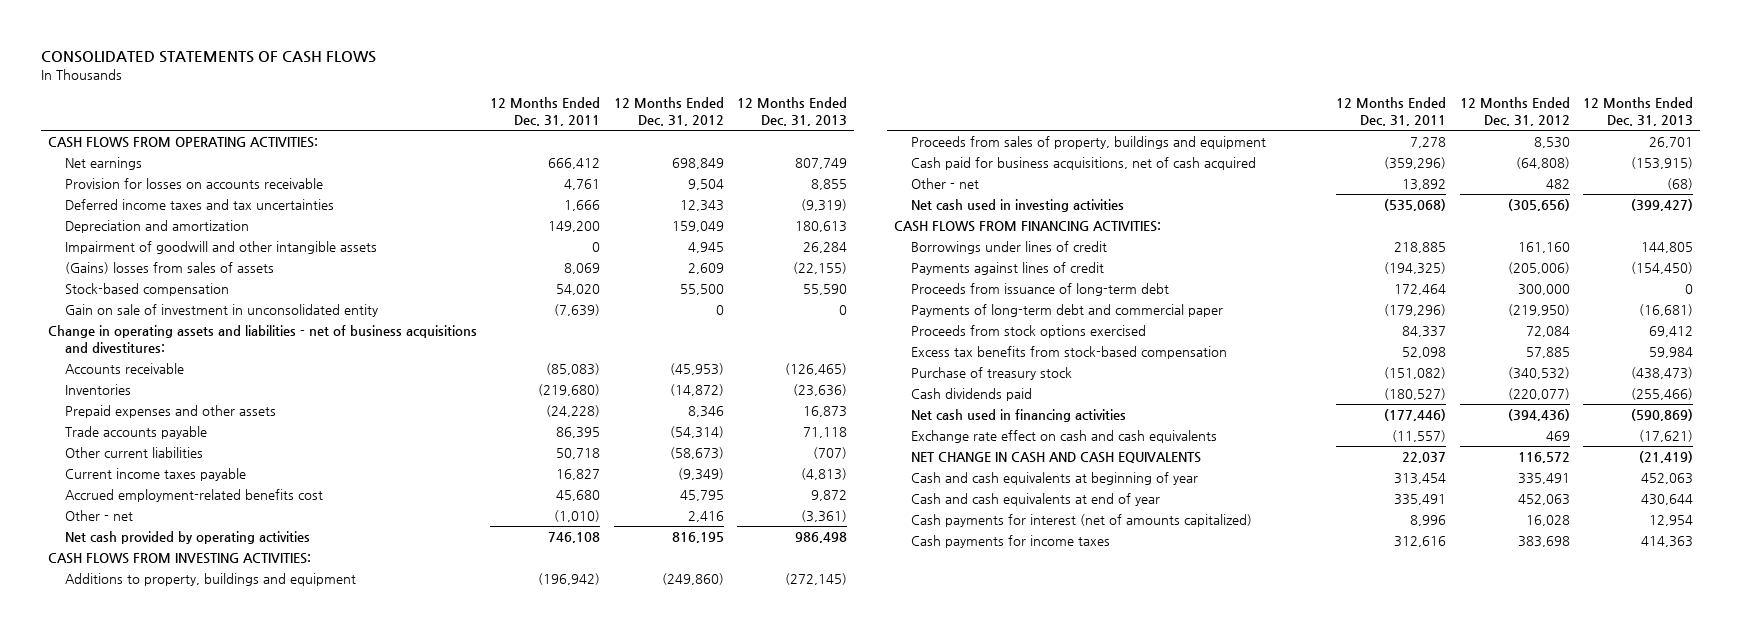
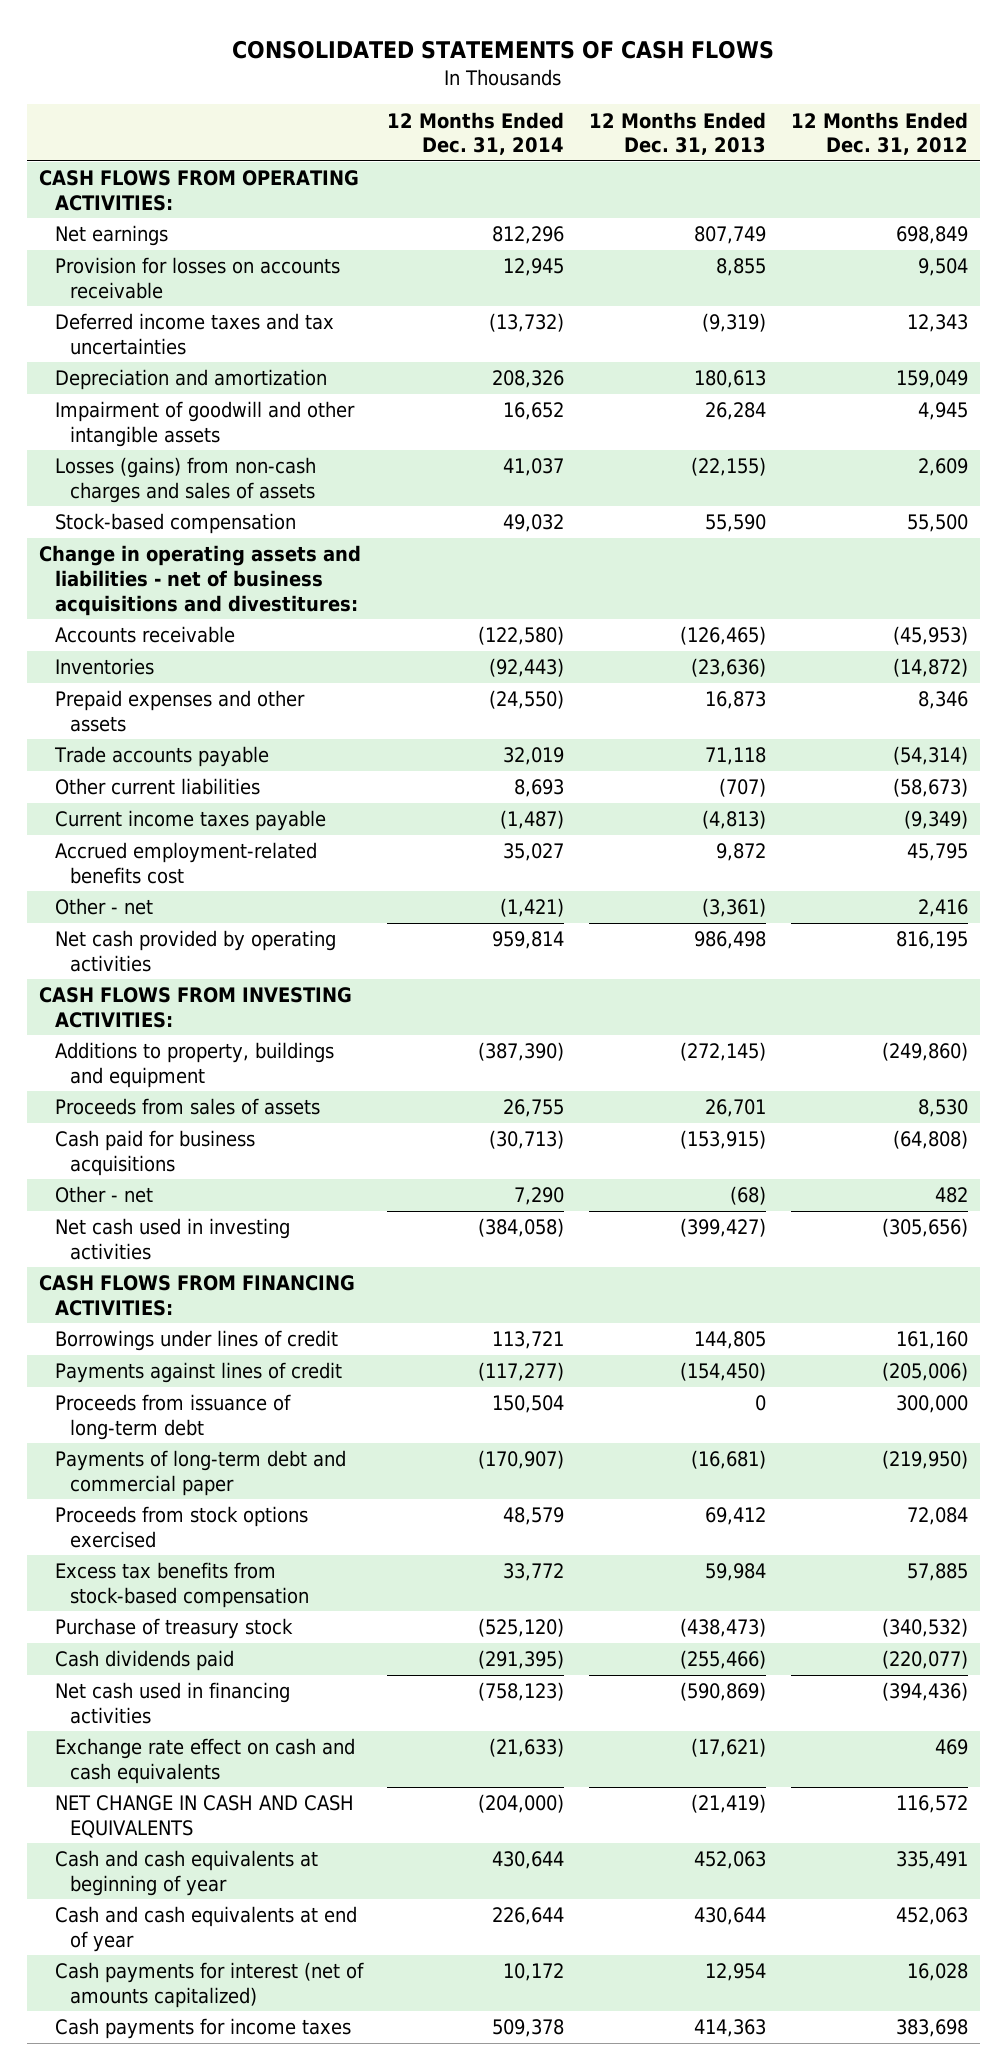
[490,97,601,127] 12 Months Ended Dec. 31, 2011 -> none
none -> [387,111,565,156] 12 Months Ended Dec. 31, 2014
[64,262,274,275] (Gains) losses from sales of assets -> [54,457,316,503] Losses (gains) from non-cash charges and sales of assets
[64,304,378,318] Gain on sale of investment in unconsolidated entity -> none
[910,136,1266,150] Proceeds from sales of property, buildings and equipment -> [54,1098,320,1116] Proceeds from sales of assets
[910,157,1256,171] Cash paid for business acquisitions, net of cash acquired -> [54,1130,255,1176] Cash paid for business acquisitions

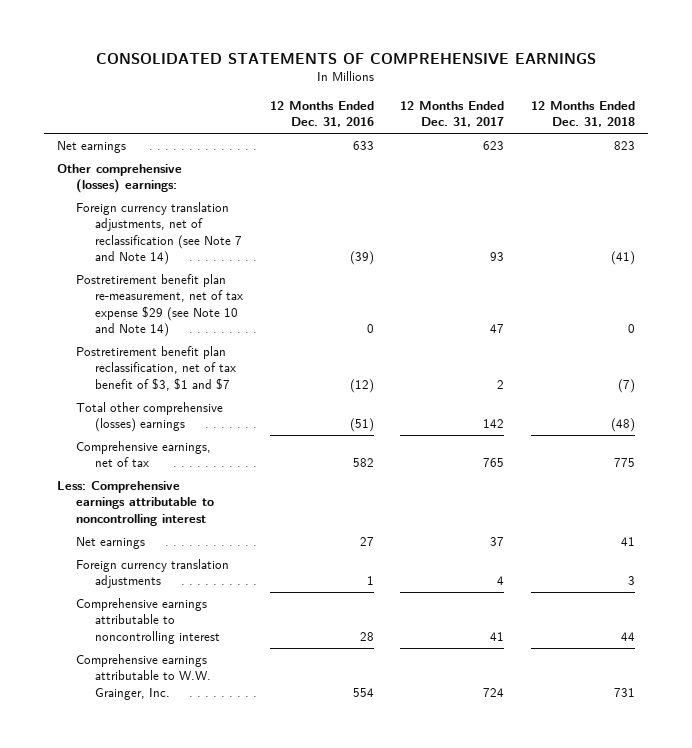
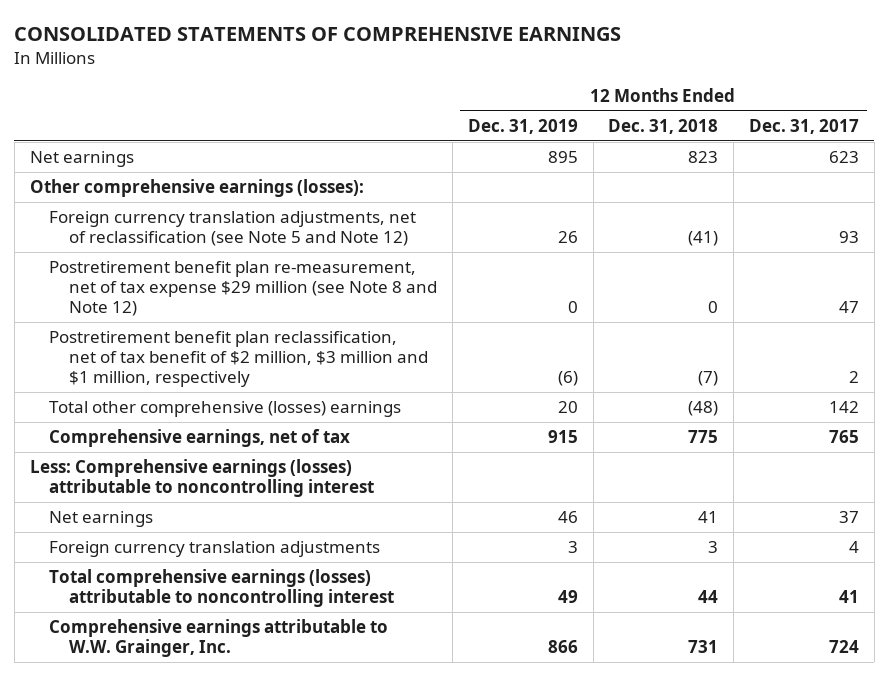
[269,100,374,128] 12 Months Ended Dec. 31, 2016 -> none
none -> [467,118,578,134] Dec. 31, 2019
[57,163,183,194] Other comprehensive (losses) earnings: -> [29,178,364,197] Other comprehensive earnings (losses):
[76,201,243,266] Foreign currency translation adjustments, net of reclassification (see Note 7 and Note 14) -> [49,210,417,246] Foreign currency translation adjustments, net of reclassification (see Note 5 and Note 12)
[76,273,244,338] Postretirement benefit plan re-measurement, net of tax expense $29 (see Note 10 and Note 14) -> [49,260,438,316] Postretirement benefit plan re-measurement, net of tax expense $29 million (see Note 8 and Note 12)
[76,345,237,391] Postretirement benefit plan reclassification, net of tax benefit of $3, $1 and $7 -> [49,330,429,387] Postretirement benefit plan reclassification, net of tax benefit of $2 million, $3 million and $1 million, respectively
[57,480,215,526] Less: Comprehensive earnings attributable to noncontrolling interest -> [29,458,375,497] Less: Comprehensive earnings (losses) attributable to noncontrolling interest
[76,597,221,644] Comprehensive earnings attributable to noncontrolling interest -> [49,568,395,607] Total comprehensive earnings (losses) attributable to noncontrolling interest

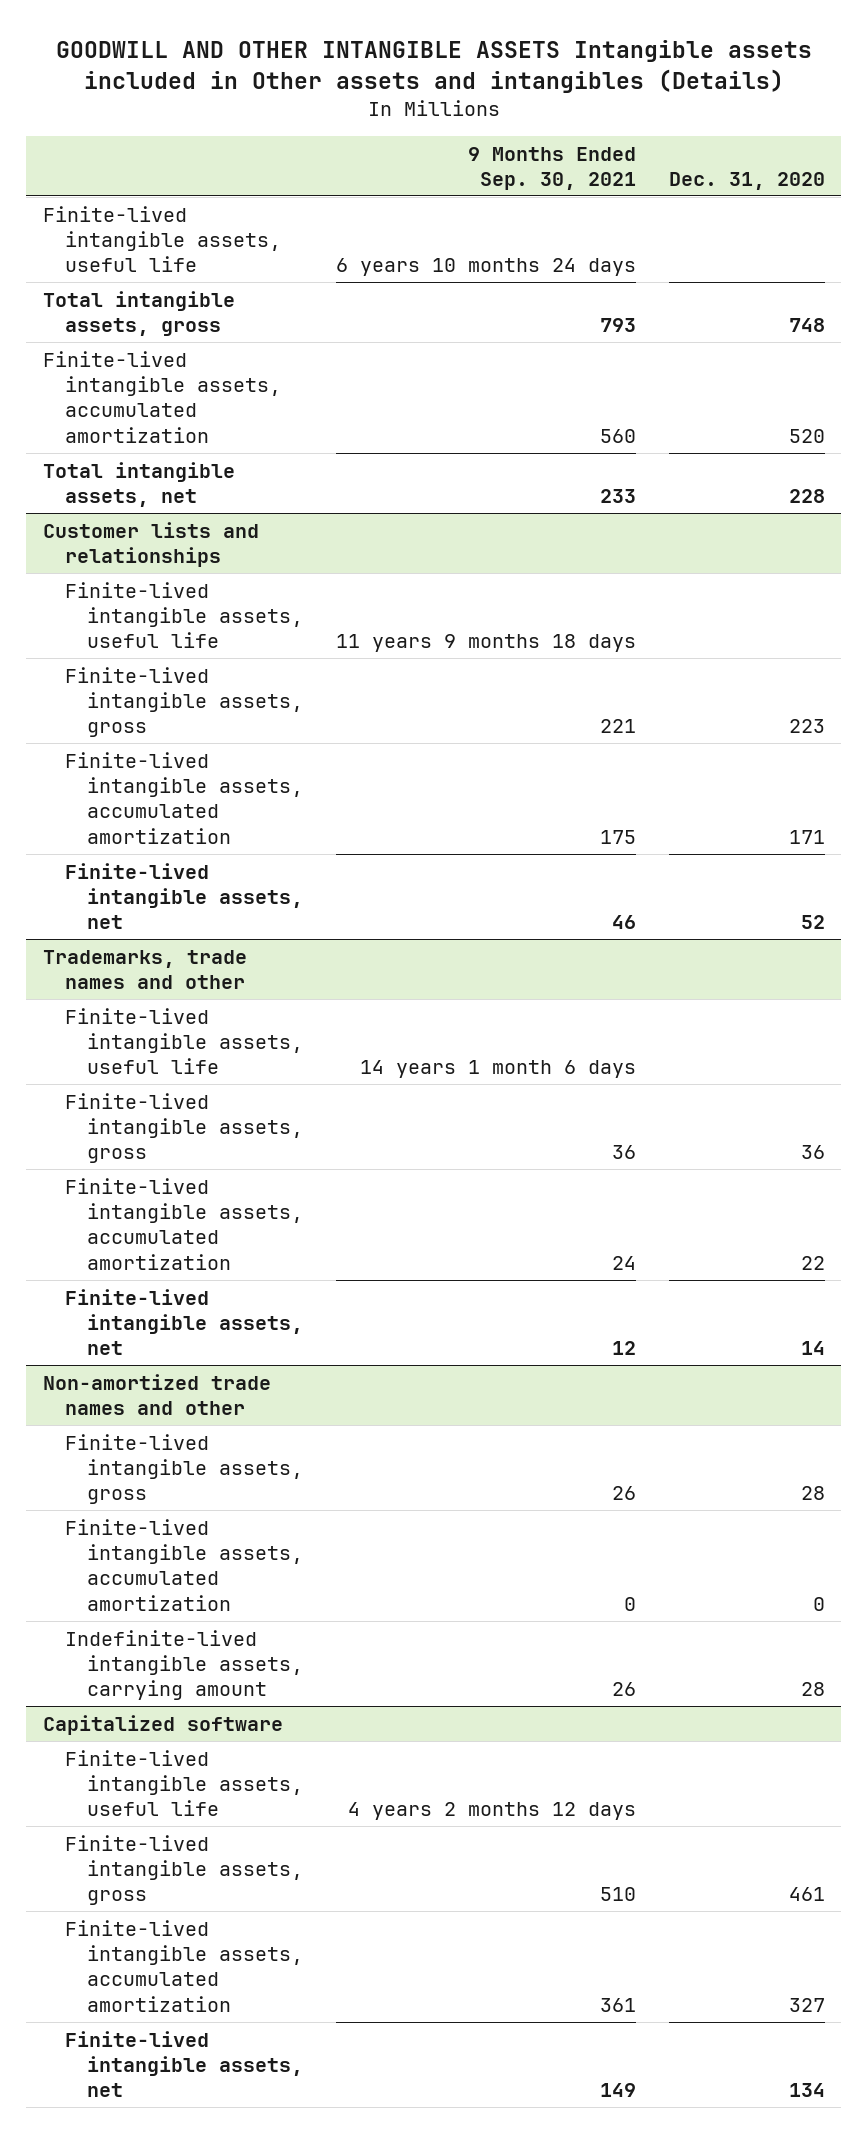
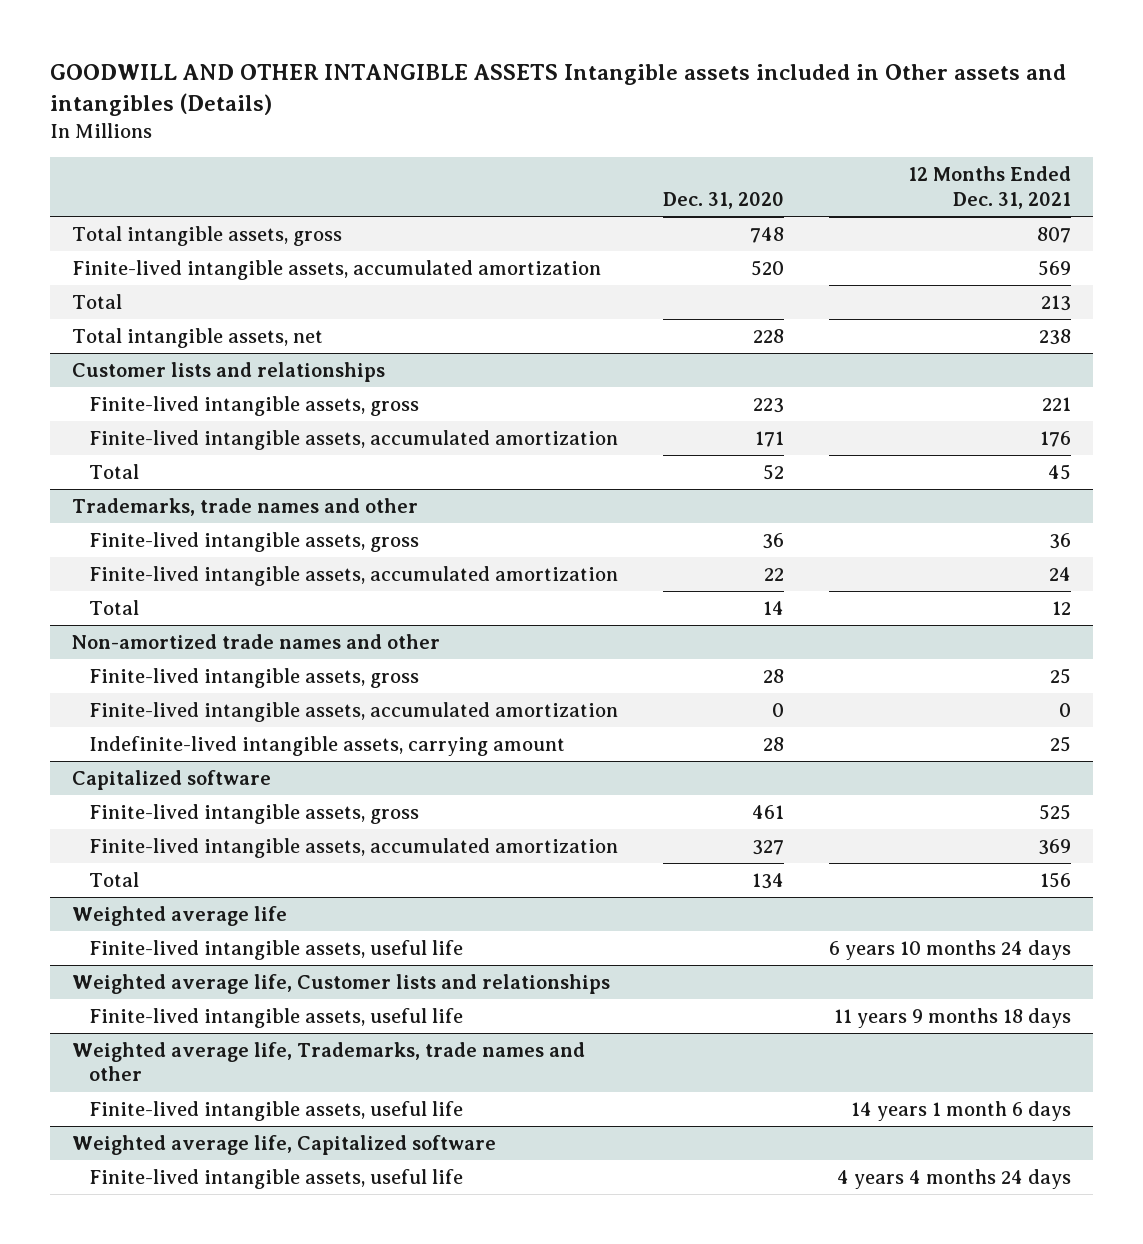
[467,146,636,190] 9 Months Ended Sep. 30, 2021 -> none
none -> [907,166,1071,209] 12 Months Ended Dec. 31, 2021
[42,205,281,273] Finite-lived intangible assets, useful life -> none
none -> [71,294,122,310] Total
[64,581,303,649] Finite-lived intangible assets, useful life -> none
[64,862,303,930] Finite-lived intangible assets, net -> [89,464,140,480] Total
[64,1007,303,1075] Finite-lived intangible assets, useful life -> none
[64,1288,303,1356] Finite-lived intangible assets, net -> [89,600,140,616] Total
[64,1749,303,1817] Finite-lived intangible assets, useful life -> none
[64,2030,303,2098] Finite-lived intangible assets, net -> [89,872,140,888] Total
none -> [71,906,287,927] Weighted average life
none -> [89,940,464,961] Finite-lived intangible assets, useful life
none -> [71,974,610,995] Weighted average life, Customer lists and relationships
none -> [89,1008,464,1029] Finite-lived intangible assets, useful life
none -> [71,1042,585,1082] Weighted average life, Trademarks, trade names and other
none -> [89,1101,464,1122] Finite-lived intangible assets, useful life
none -> [71,1135,496,1156] Weighted average life, Capitalized software
none -> [89,1169,464,1190] Finite-lived intangible assets, useful life

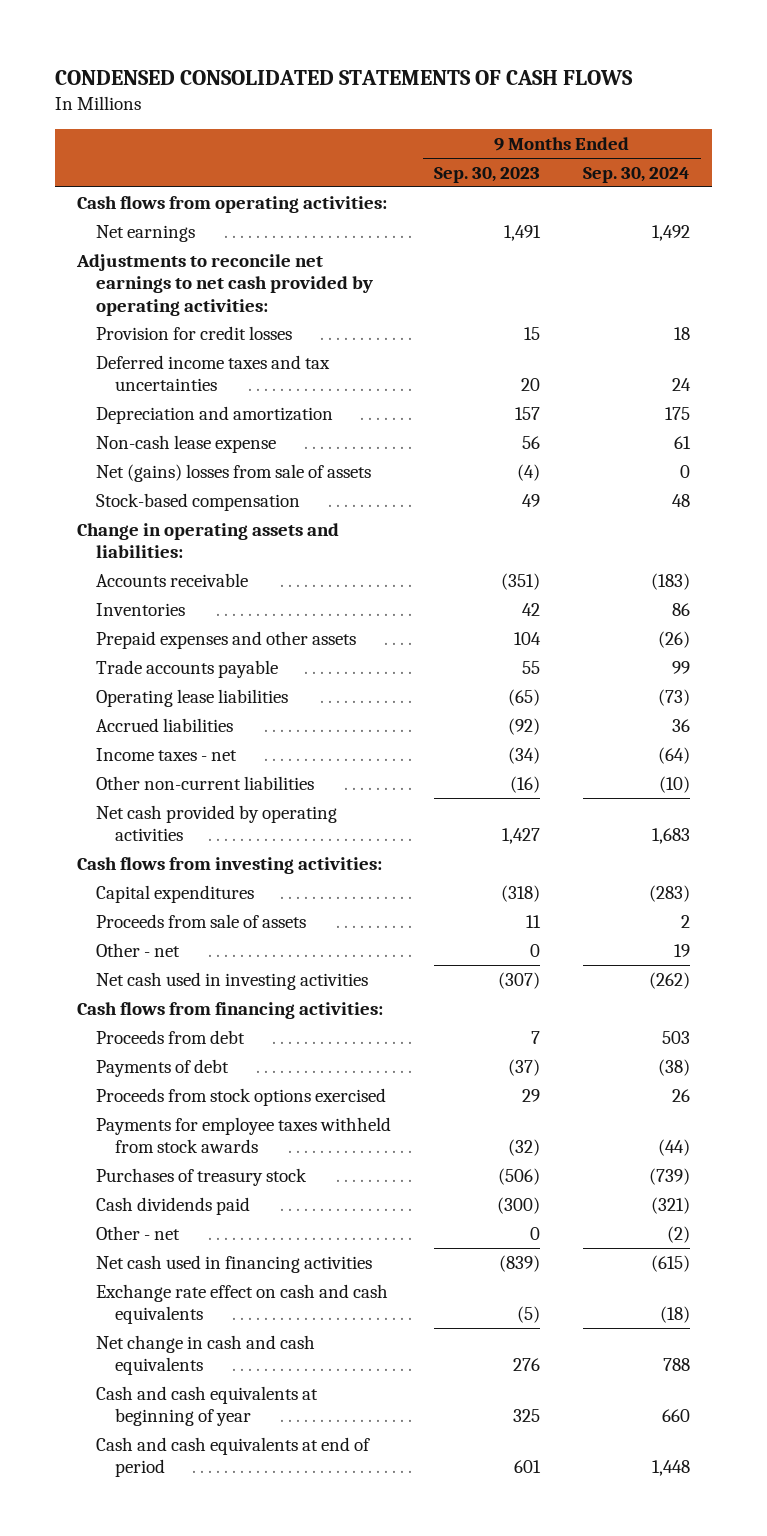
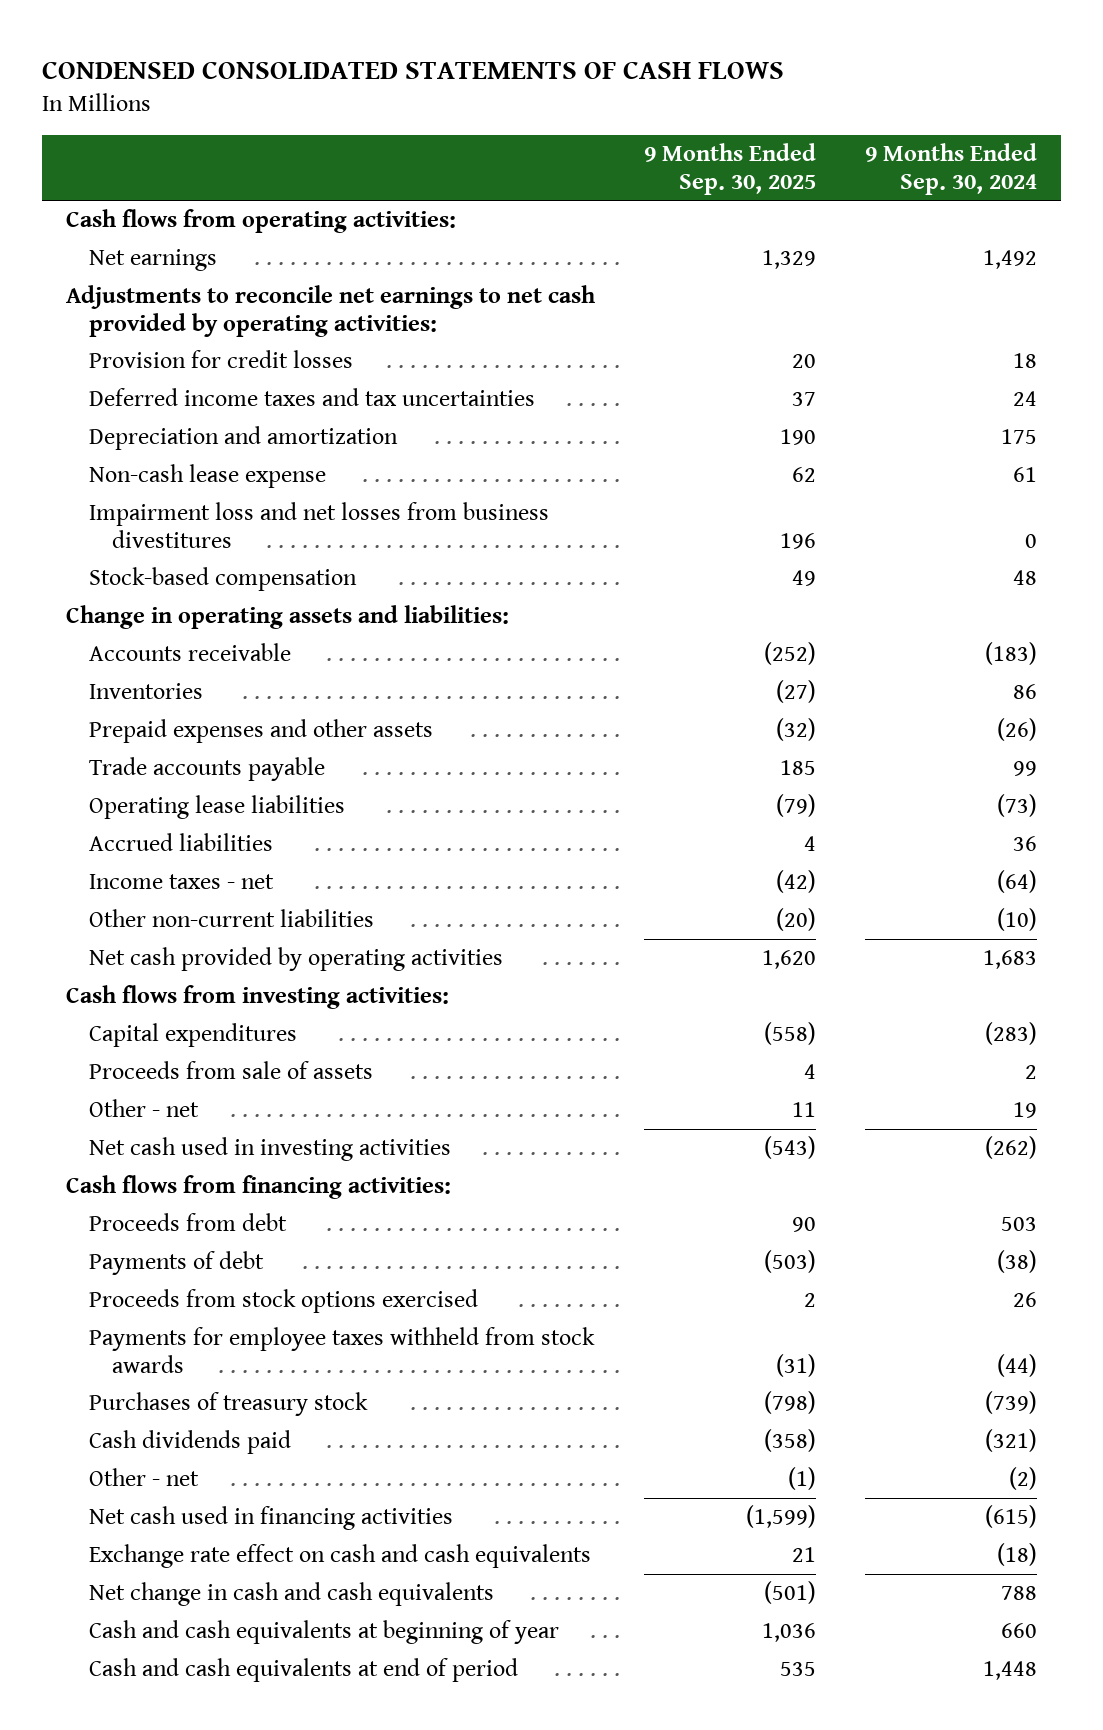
[433,166,540,183] Sep. 30, 2023 -> none
none -> [643,143,816,196] 9 Months Ended Sep. 30, 2025
[95,463,371,482] Net (gains) losses from sale of assets -> none
none -> [89,502,550,549] Impairment loss and net losses from business divestitures

